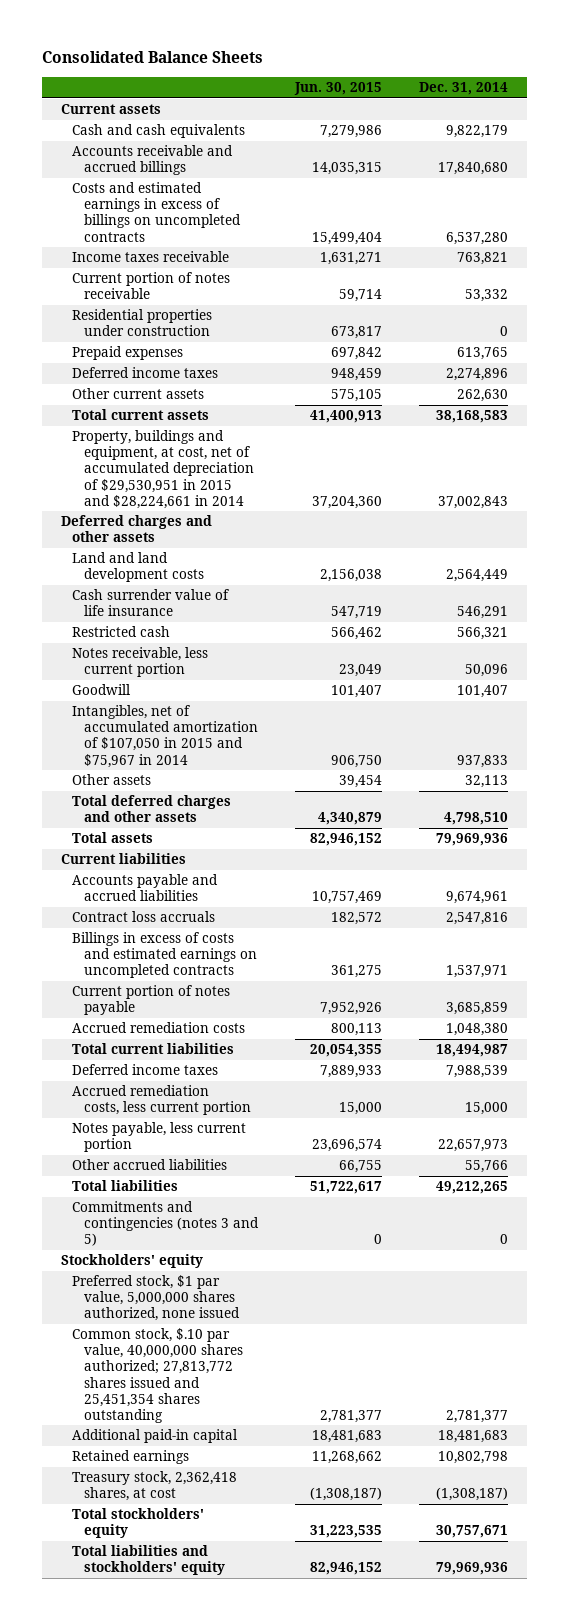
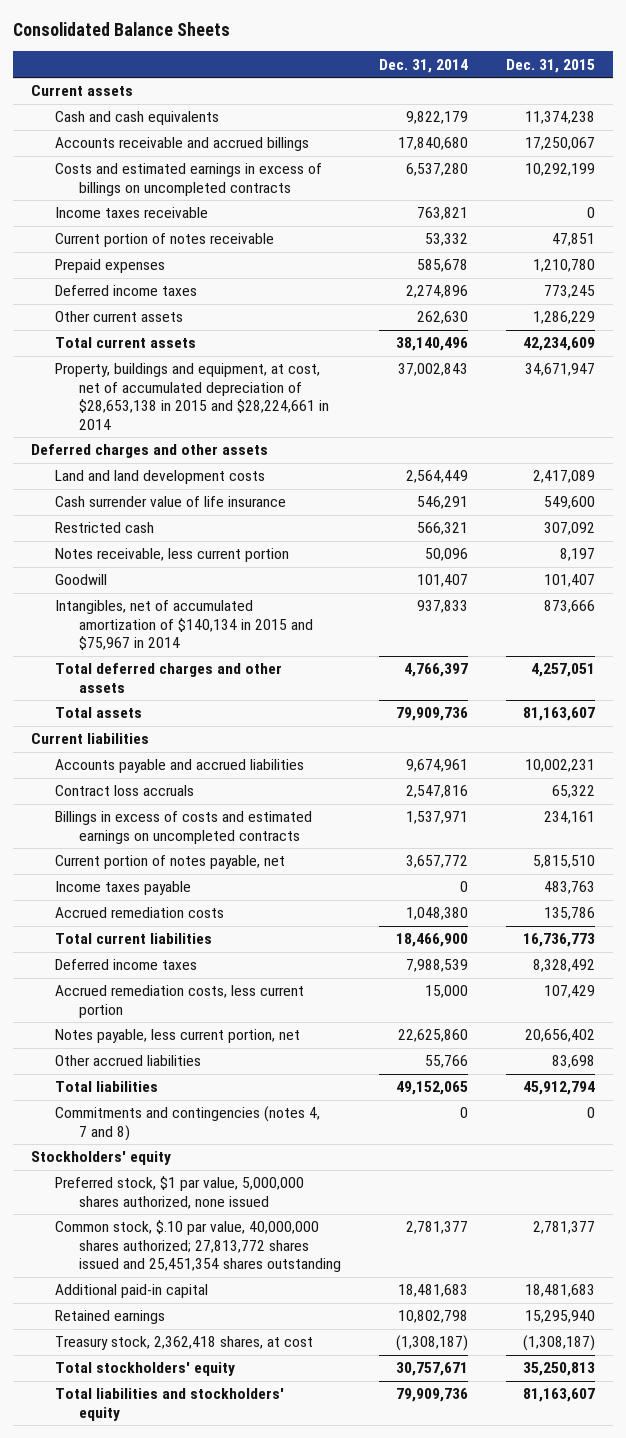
[294,82,383,96] Jun. 30, 2015 -> none
none -> [505,58,595,73] Dec. 31, 2015
[72,309,213,337] Residential properties under construction -> none
[457,347,509,361] 613,765 -> [416,259,468,273] 585,678
[436,410,509,424] 38,168,583 -> [395,337,468,352] 38,140,496
[72,430,254,509] Property, buildings and equipment, at cost, net of accumulated depreciation of $29,530,951 in 2015 and $28,224,661 in 2014 -> [55,363,330,430] Property, buildings and equipment, at cost, net of accumulated depreciation of $28,653,138 in 2015 and $28,224,661 in 2014
[72,774,152,786] Other assets -> none
[72,705,258,768] Intangibles, net of accumulated amortization of $107,050 in 2015 and $75,967 in 2014 -> [55,600,314,651] Intangibles, net of accumulated amortization of $140,134 in 2015 and $75,967 in 2014
[444,812,509,826] 4,798,510 -> [403,663,468,678] 4,766,397
[436,833,509,847] 79,969,936 -> [395,707,468,722] 79,909,736
[72,985,231,1016] Current portion of notes payable -> [55,855,286,870] Current portion of notes payable, net
[446,1002,509,1016] 3,685,859 -> [405,855,468,869] 3,657,772
none -> [55,881,192,896] Income taxes payable
[436,1044,509,1058] 18,494,987 -> [395,933,468,948] 18,466,900
[72,1122,247,1153] Notes payable, less current portion -> [55,1029,301,1044] Notes payable, less current portion, net
[438,1139,509,1153] 22,657,973 -> [397,1029,468,1043] 22,625,860
[436,1181,509,1195] 49,212,265 -> [395,1081,468,1096] 49,152,065
[72,1201,259,1247] Commitments and contingencies (notes 3 and 5) -> [55,1106,321,1141] Commitments and contingencies (notes 4, 7 and 8)
[436,1562,509,1576] 79,969,936 -> [395,1388,468,1403] 79,909,736

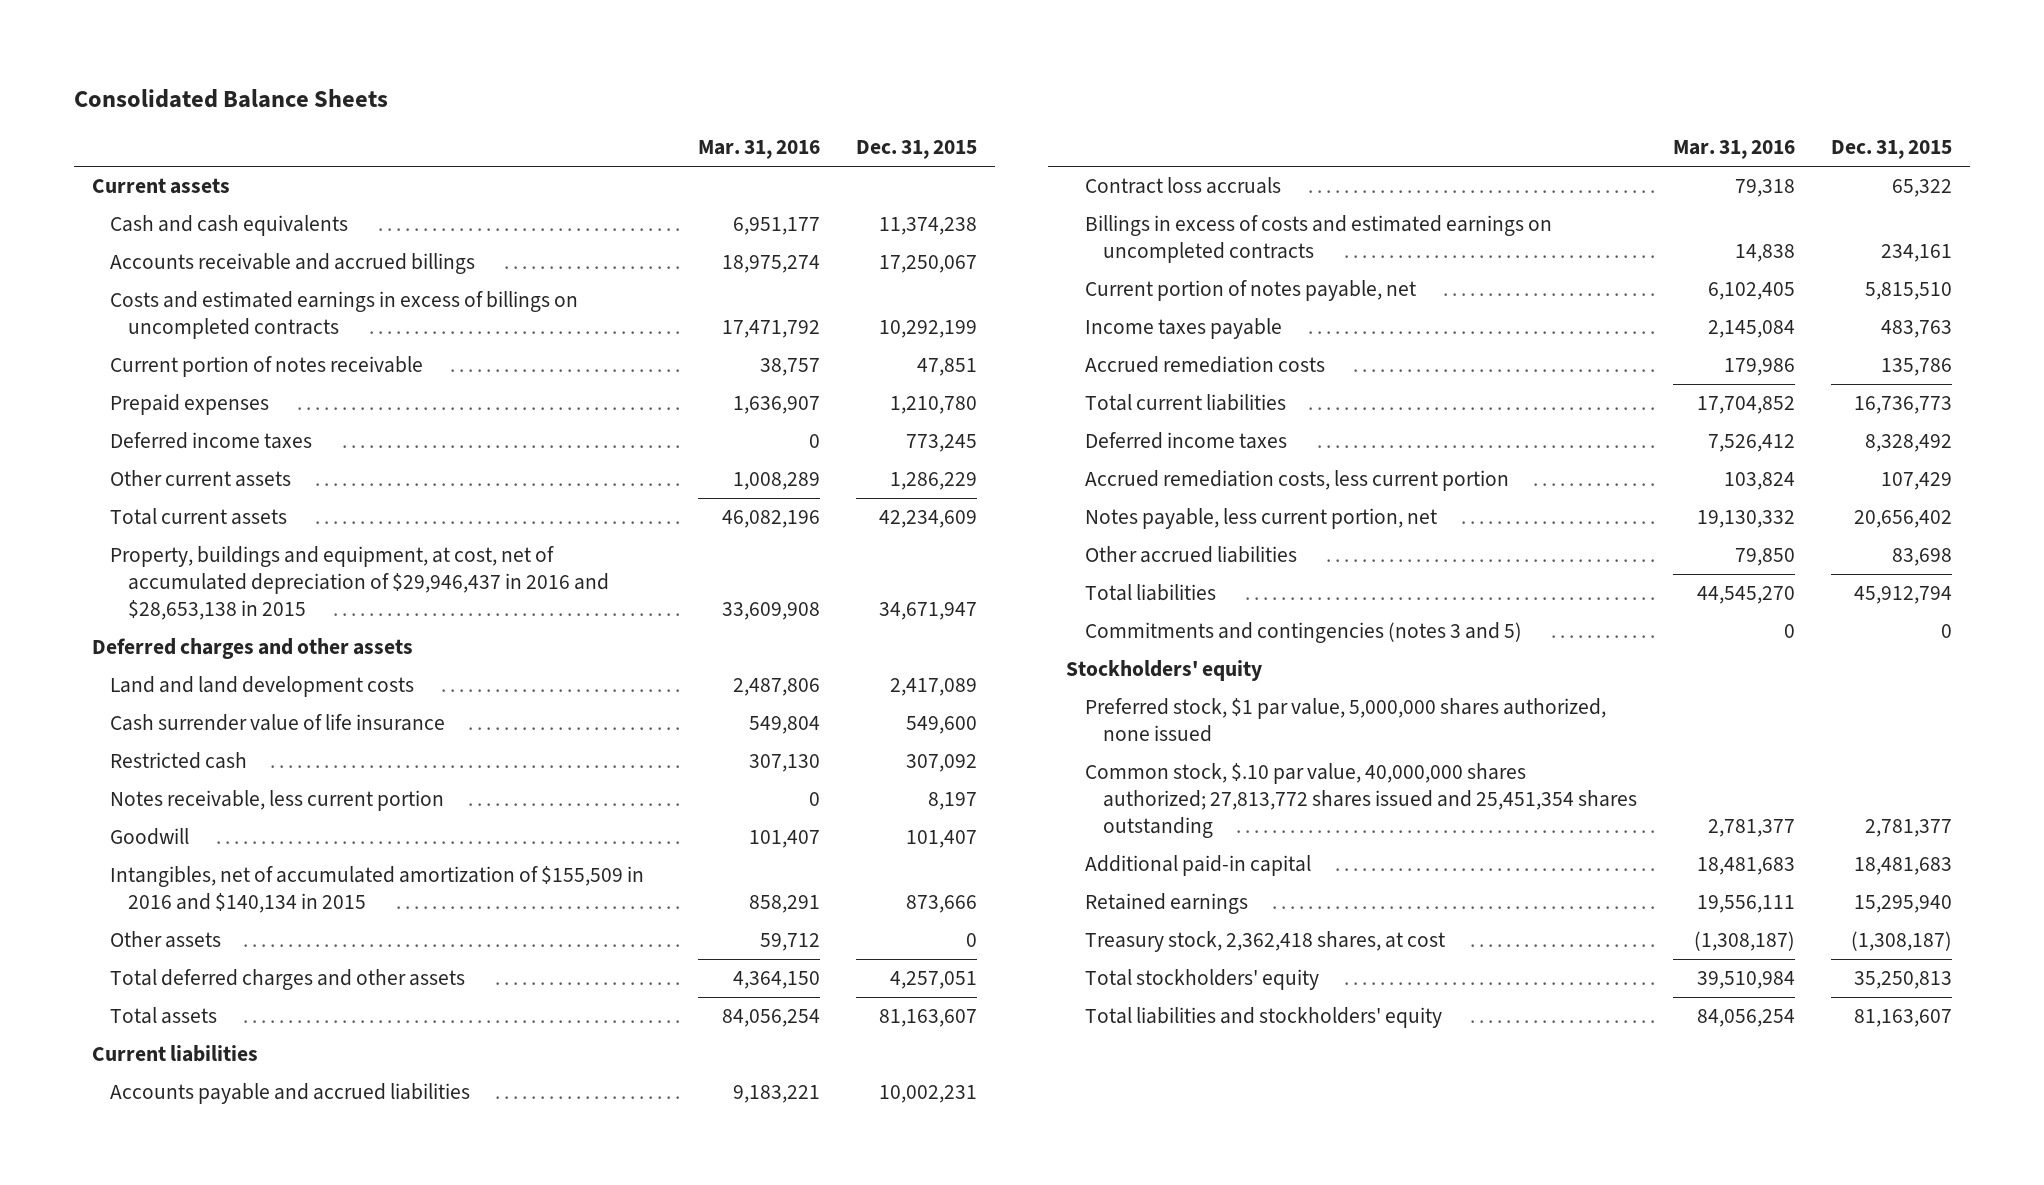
[378,58,468,73] Dec. 31, 2014 -> none
none -> [698,140,821,160] Mar. 31, 2016
[55,207,209,219] Income taxes receivable -> none
[55,363,330,430] Property, buildings and equipment, at cost, net of accumulated depreciation of $28,653,138 in 2015 and $28,224,661 in 2014 -> [110,546,610,620] Property, buildings and equipment, at cost, net of accumulated depreciation of $29,946,437 in 2016 and $28,653,138 in 2015
[55,600,314,651] Intangibles, net of accumulated amortization of $140,134 in 2015 and $75,967 in 2014 -> [110,866,645,913] Intangibles, net of accumulated amortization of $155,509 in 2016 and $140,134 in 2015
none -> [110,931,222,949] Other assets
[55,1106,321,1141] Commitments and contingencies (notes 4, 7 and 8) -> [1084,622,1522,644] Commitments and contingencies (notes 3 and 5)

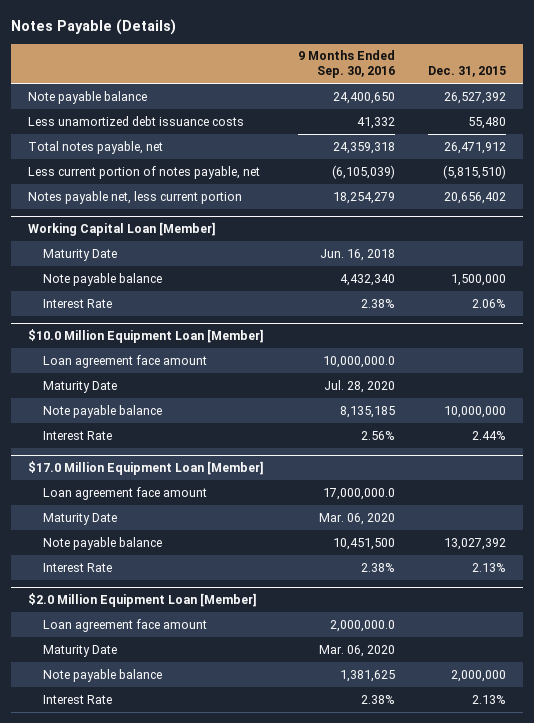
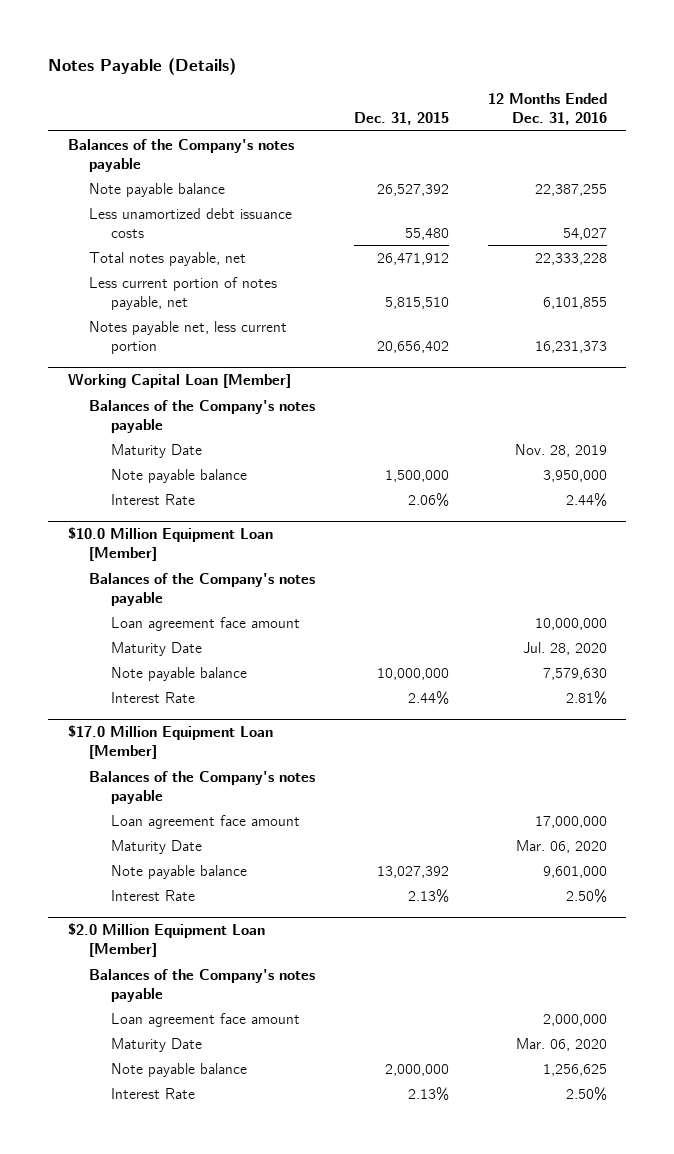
[297,50,395,79] 9 Months Ended Sep. 30, 2016 -> none
none -> [487,93,607,126] 12 Months Ended Dec. 31, 2016
none -> [67,138,294,172] Balances of the Company's notes payable
[443,164,507,179] (5,815,510) -> [385,296,450,309] 5,815,510
none -> [89,399,316,433] Balances of the Company's notes payable
none -> [89,572,316,606] Balances of the Company's notes payable
none -> [89,770,316,804] Balances of the Company's notes payable
none -> [89,968,316,1002] Balances of the Company's notes payable

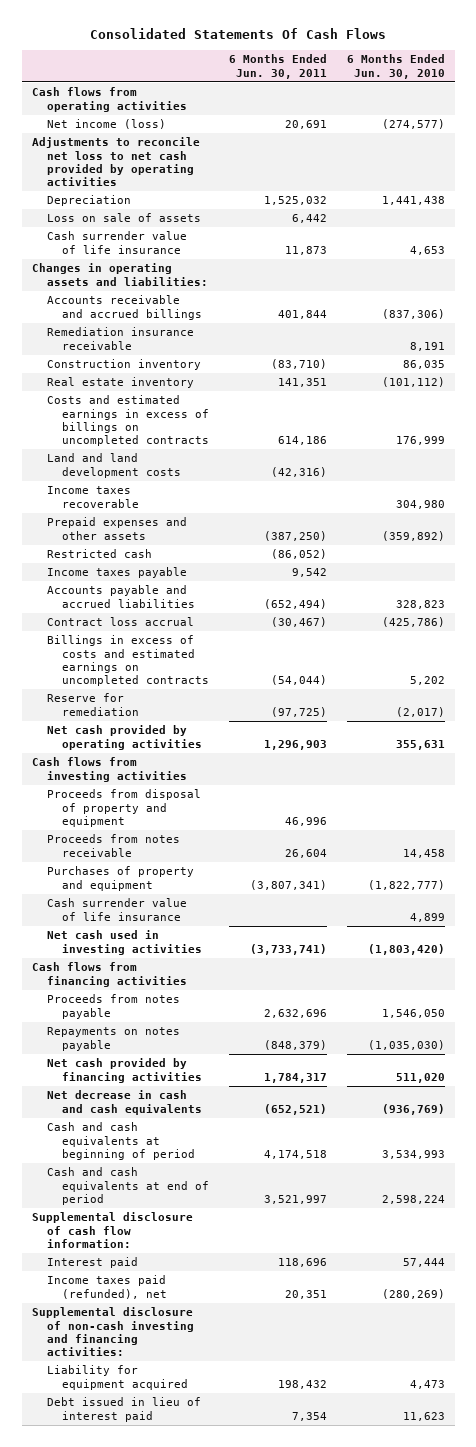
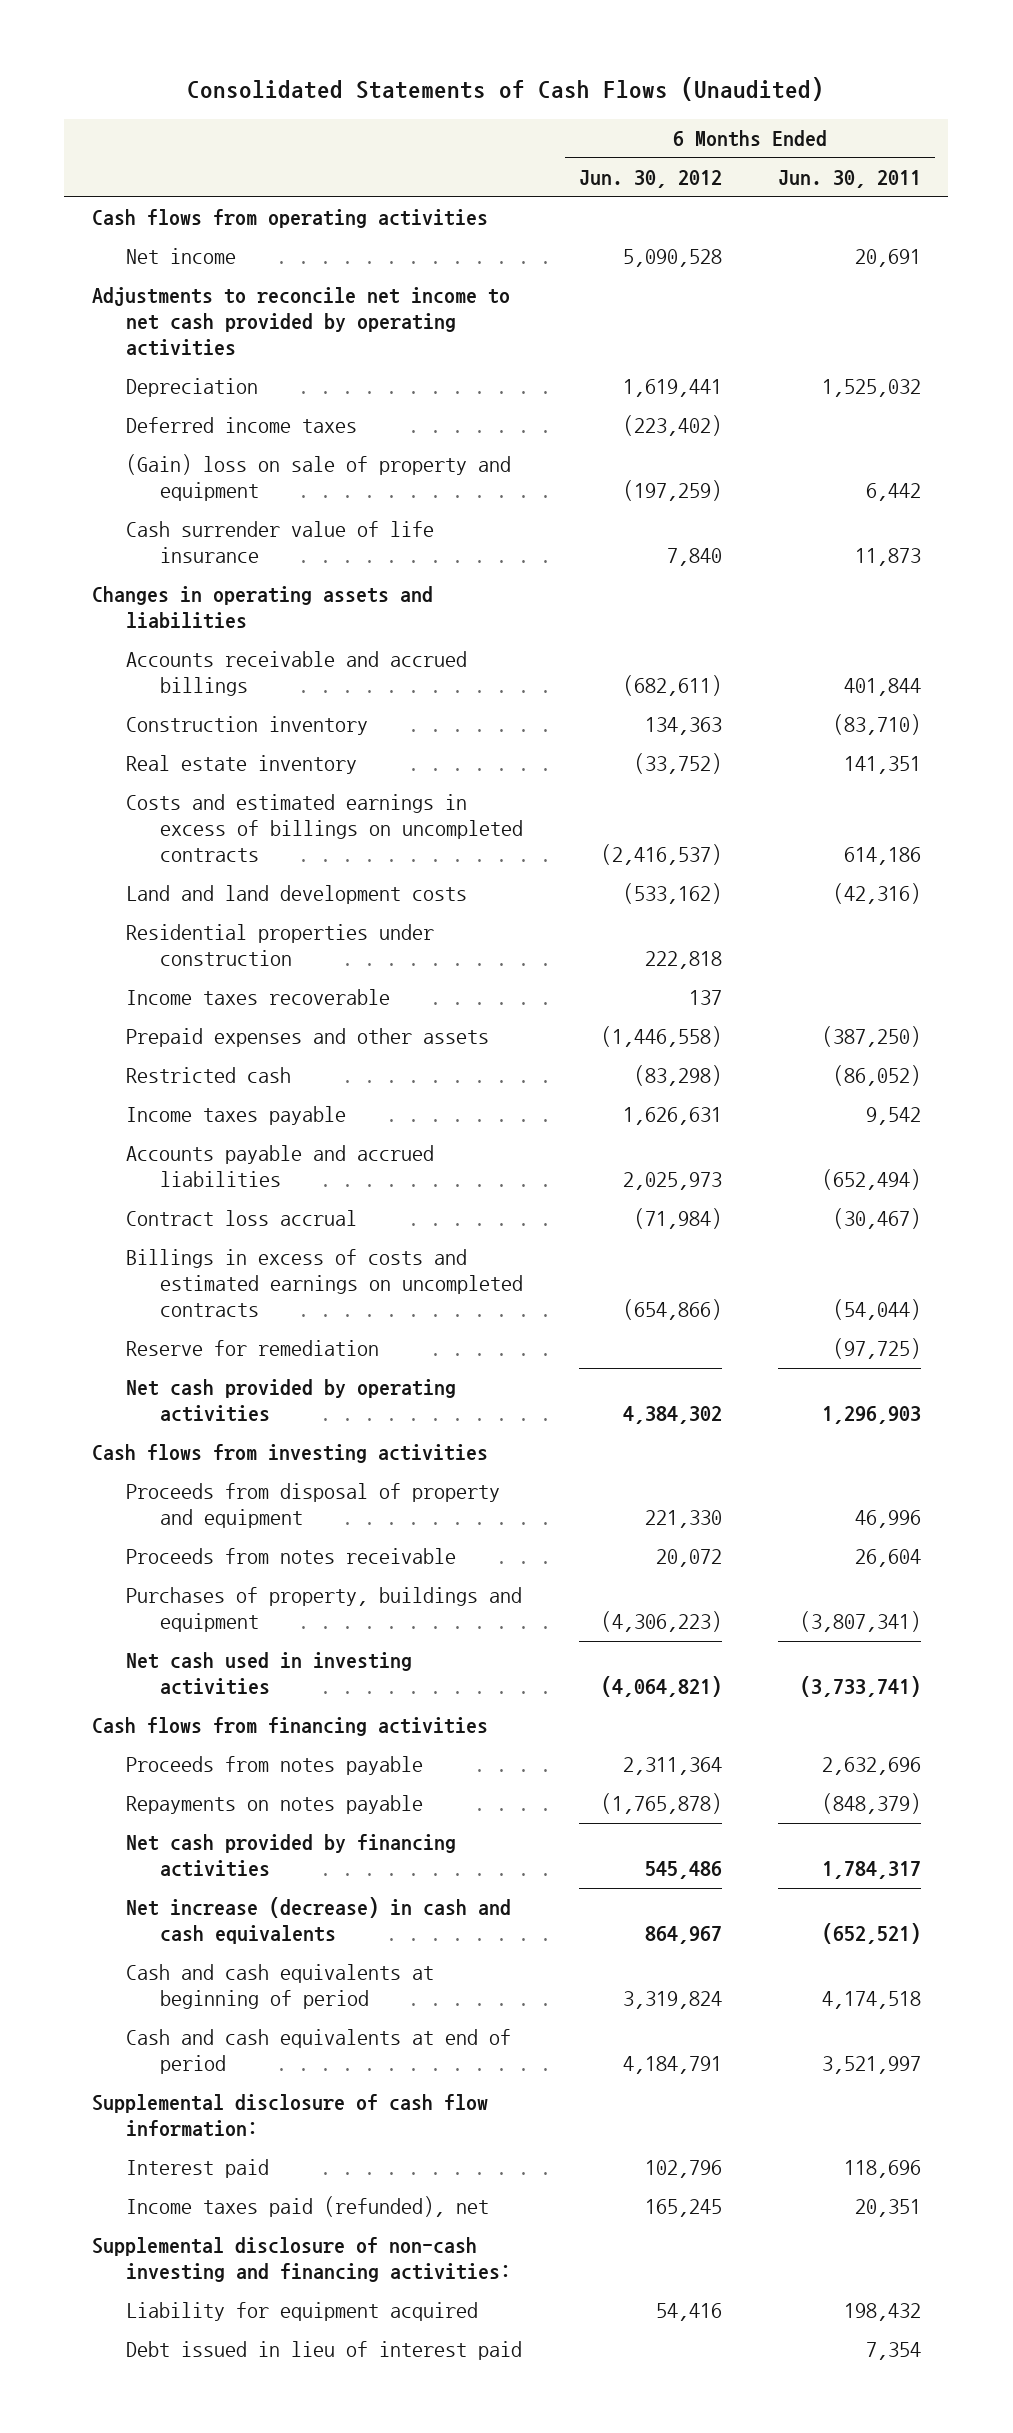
[90,28,387,40] Consolidated Statements Of Cash Flows -> [187,77,825,102] Consolidated Statements of Cash Flows (Unaudited)
[346,54,445,79] 6 Months Ended Jun. 30, 2010 -> none
none -> [578,170,722,189] Jun. 30, 2012
[46,119,166,130] Net income (loss) -> [126,248,237,265] Net income
[31,137,200,187] Adjustments to reconcile net loss to net cash provided by operating activities -> [91,287,510,356] Adjustments to reconcile net income to net cash provided by operating activities
none -> [126,417,358,434] Deferred income taxes
[46,213,201,223] Loss on sale of assets -> [126,454,512,502] (Gain) loss on sale of property and equipment
[31,263,208,286] Changes in operating assets and liabilities: -> [91,586,433,630] Changes in operating assets and liabilities
[46,327,194,350] Remediation insurance receivable -> none
none -> [126,924,435,967] Residential properties under construction
[46,898,187,921] Cash surrender value of life insurance -> none
[46,866,194,891] Purchases of property and equipment -> [126,1587,523,1633] Purchases of property, buildings and equipment
[46,1090,202,1115] Net decrease in cash and cash equivalents -> [126,1897,512,1945] Net increase (decrease) in cash and cash equivalents

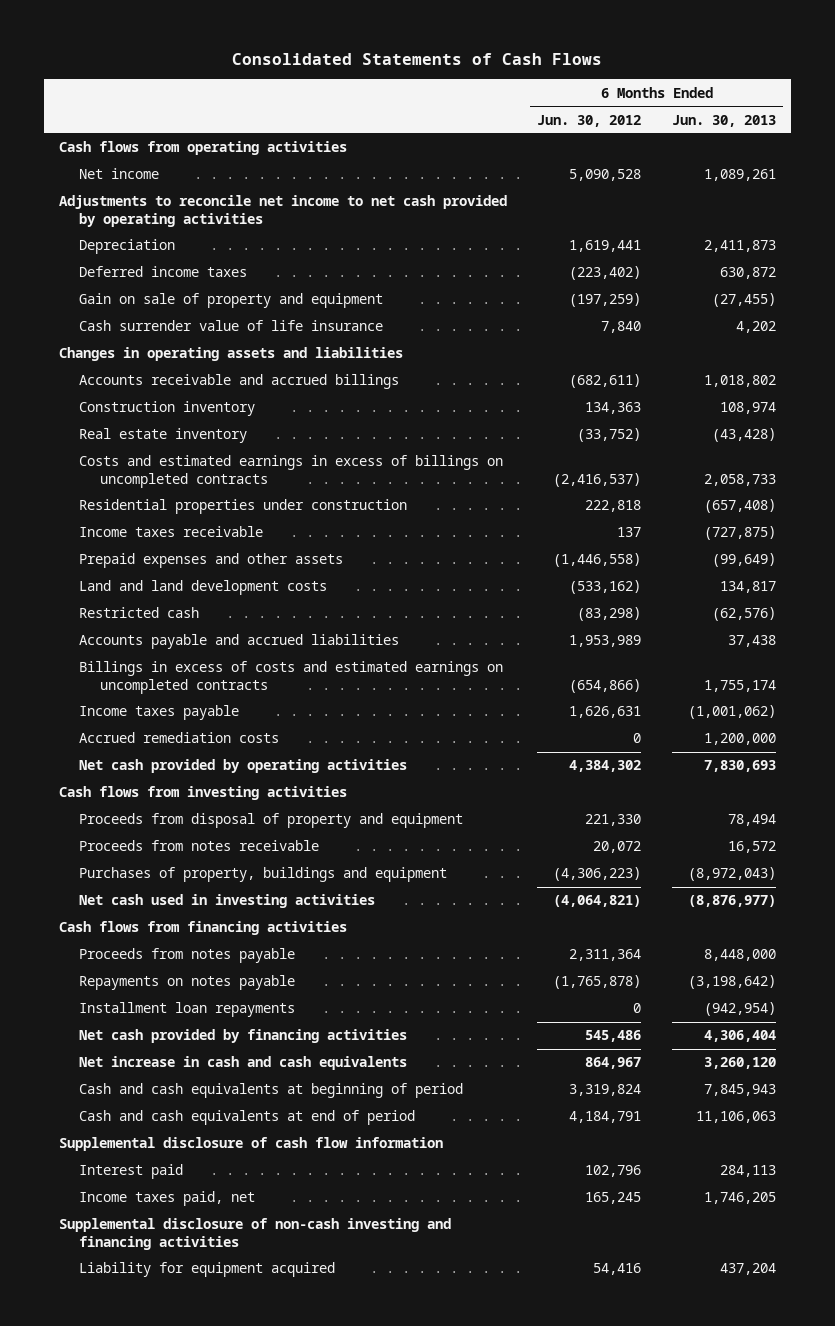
[187,77,825,102] Consolidated Statements of Cash Flows (Unaudited) -> [232,53,603,66] Consolidated Statements of Cash Flows
[777,170,921,189] Jun. 30, 2011 -> none
none -> [671,114,776,127] Jun. 30, 2013
[126,454,512,502] (Gain) loss on sale of property and equipment -> [79,293,384,309] Gain on sale of property and equipment
[126,989,391,1006] Income taxes recoverable -> [79,526,264,538] Income taxes receivable
[126,885,468,905] Land and land development costs -> [79,580,328,596] Land and land development costs
[126,1210,358,1227] Contract loss accrual -> none
[622,1172,722,1191] 2,025,973 -> [569,635,642,648] 1,953,989
[126,1340,380,1357] Reserve for remediation -> none
[126,1106,347,1126] Income taxes payable -> [79,705,240,721] Income taxes payable
none -> [79,732,280,744] Accrued remediation costs
none -> [79,1002,296,1018] Installment loan repayments
[126,1897,512,1945] Net increase (decrease) in cash and cash equivalents -> [79,1056,408,1071] Net increase in cash and cash equivalents
[91,2094,488,2138] Supplemental disclosure of cash flow information: -> [58,1137,443,1152] Supplemental disclosure of cash flow information
[126,2196,490,2218] Income taxes paid (refunded), net -> [79,1191,256,1207] Income taxes paid, net
[91,2237,512,2283] Supplemental disclosure of non-cash investing and financing activities: -> [58,1218,451,1250] Supplemental disclosure of non-cash investing and financing activities
[126,2341,523,2361] Debt issued in lieu of interest paid -> none

